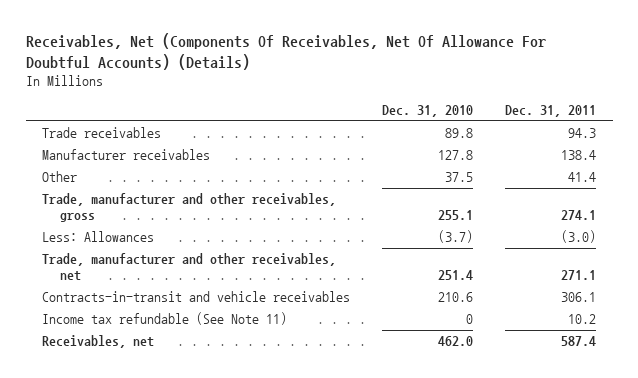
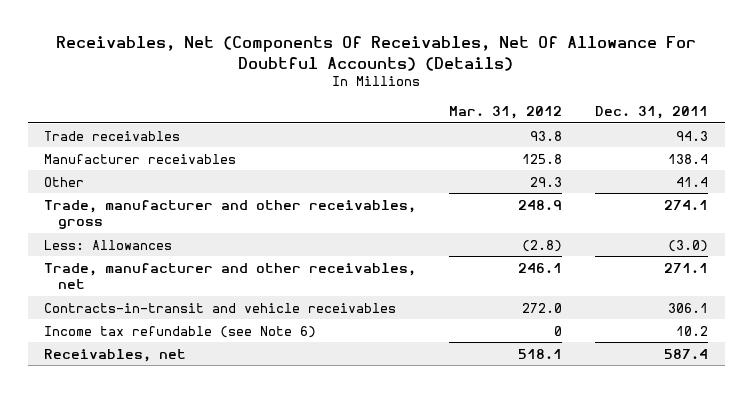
[382,104,474,117] Dec. 31, 2010 -> none
none -> [449,105,563,119] Mar. 31, 2012
[41,312,287,326] Income tax refundable (See Note 11) -> [44,325,317,338] Income tax refundable (see Note 6)

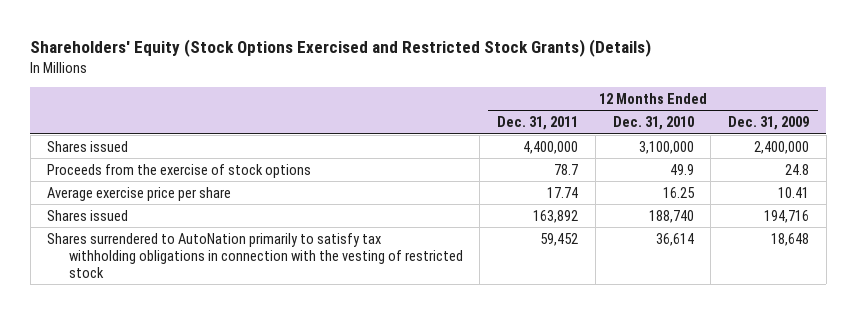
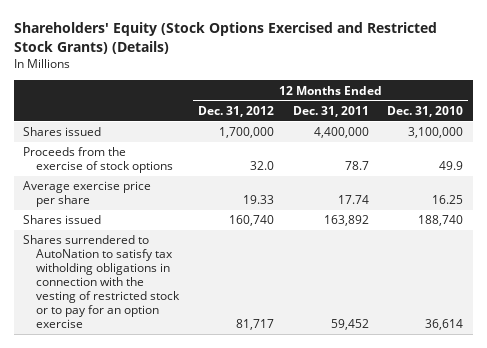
[728,116,810,131] Dec. 31, 2009 -> none
none -> [198,106,275,118] Dec. 31, 2012
[47,232,463,278] Shares surrendered to AutoNation primarily to satisfy tax withholding obligations in connection with the vesting of restricted stock -> [23,235,181,329] Shares surrendered to AutoNation to satisfy tax witholding obligations in connection with the vesting of restricted stock or to pay for an option exercise

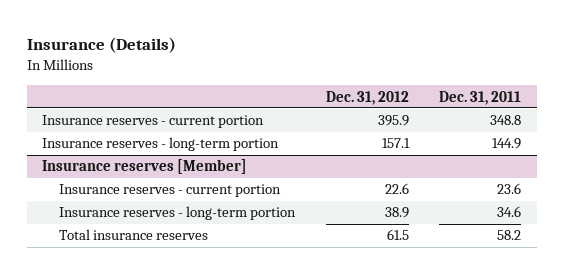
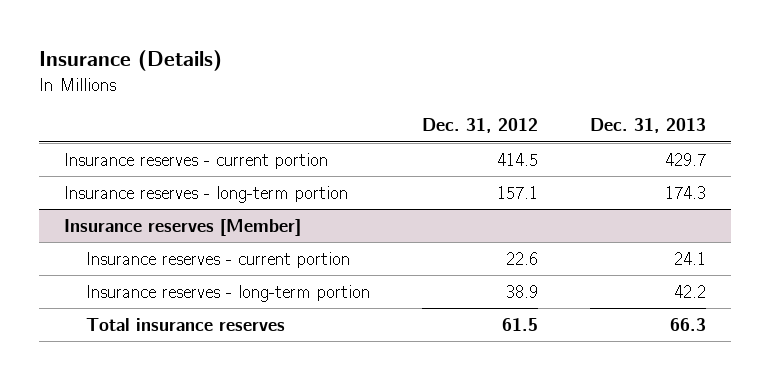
[439,90,522,105] Dec. 31, 2011 -> none
none -> [589,118,706,134] Dec. 31, 2013
[377,115,409,127] 395.9 -> [496,152,538,166] 414.5

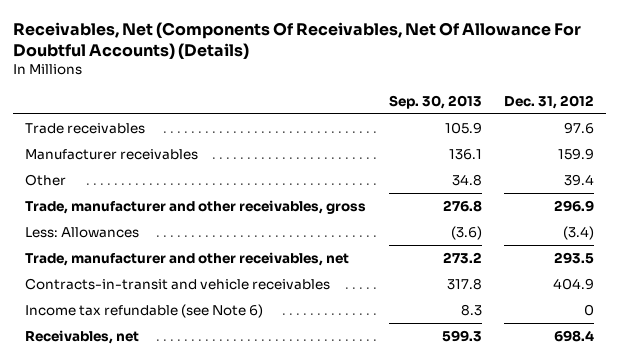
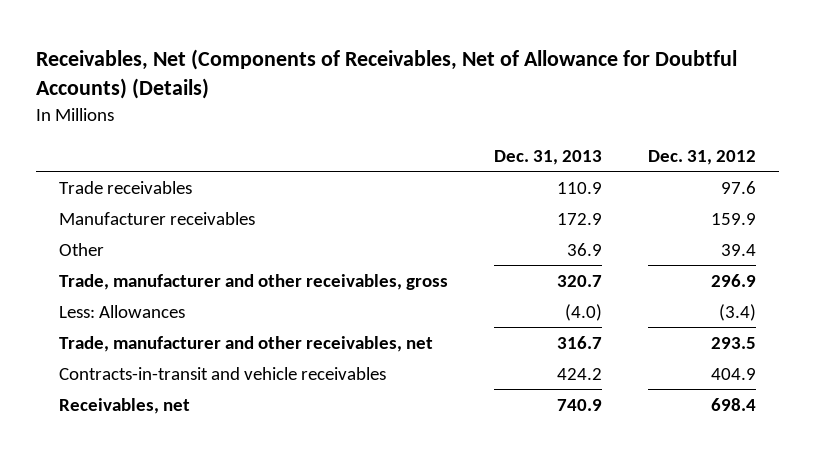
[13,21,582,59] Receivables, Net (Components Of Receivables, Net Of Allowance For Doubtful Accounts) (Details) -> [36,48,738,100] Receivables, Net (Components of Receivables, Net of Allowance for Doubtful Accounts) (Details)
[388,94,482,109] Sep. 30, 2013 -> none
none -> [493,149,602,165] Dec. 31, 2013
[24,303,263,318] Income tax refundable (see Note 6) -> none

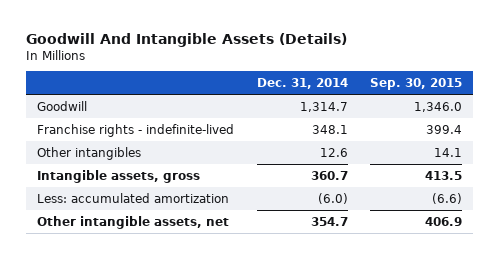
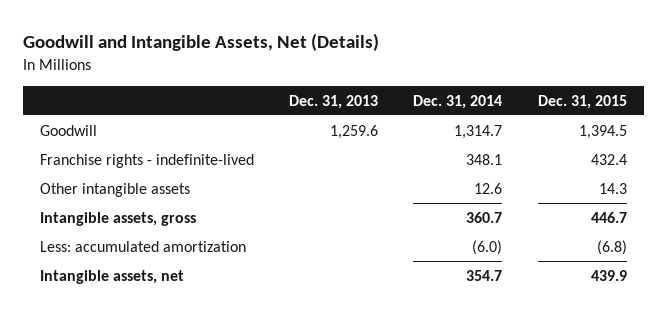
[26,33,348,48] Goodwill And Intangible Assets (Details) -> [22,32,379,51] Goodwill and Intangible Assets, Net (Details)
[369,77,462,90] Sep. 30, 2015 -> none
none -> [289,94,379,109] Dec. 31, 2013
none -> [537,94,627,109] Dec. 31, 2015
[37,146,142,160] Other intangibles -> [40,182,191,197] Other intangible assets
[37,215,230,229] Other intangible assets, net -> [40,269,185,284] Intangible assets, net

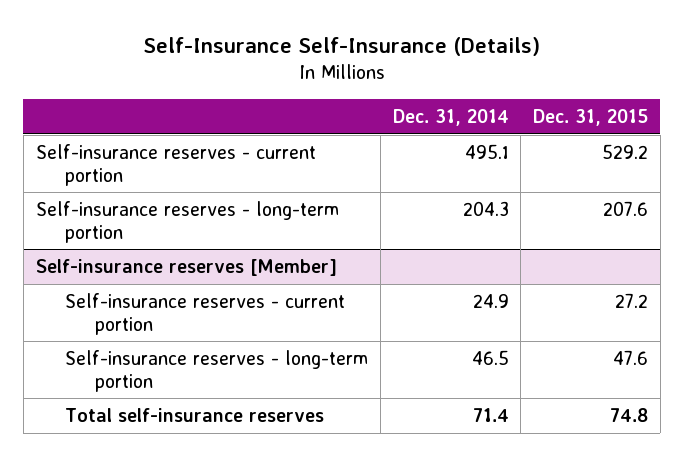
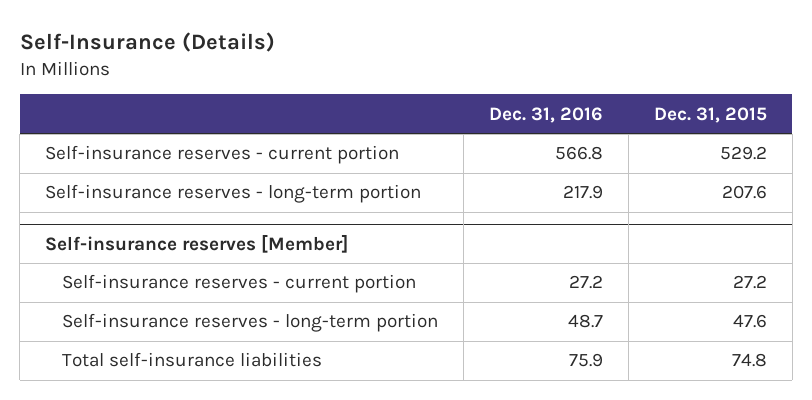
[142,37,540,57] Self-Insurance Self-Insurance (Details) -> [19,32,275,53] Self-Insurance (Details)
[392,108,509,126] Dec. 31, 2014 -> none
none -> [488,106,603,123] Dec. 31, 2016
[65,407,325,422] Total self-insurance reserves -> [62,352,323,368] Total self-insurance liabilities

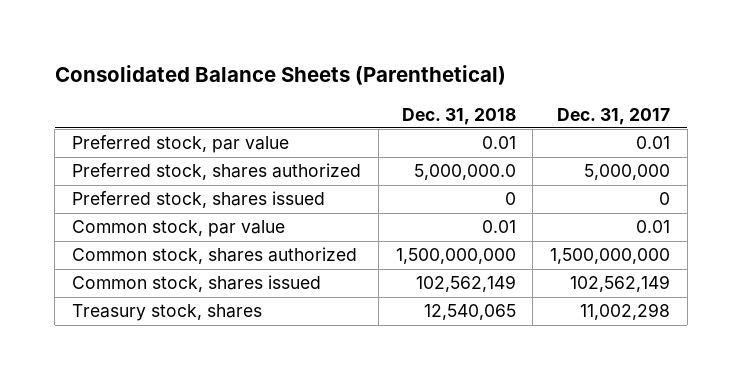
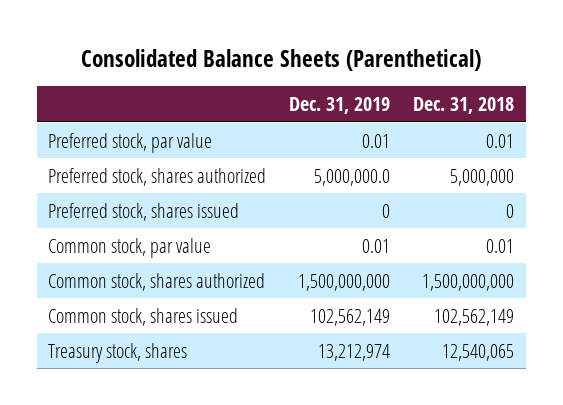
[557,107,671,125] Dec. 31, 2017 -> none
none -> [289,96,391,114] Dec. 31, 2019
[413,164,516,181] 5,000,000.0 -> [450,168,515,186] 5,000,000

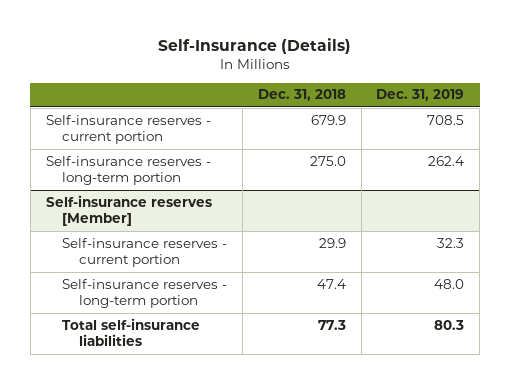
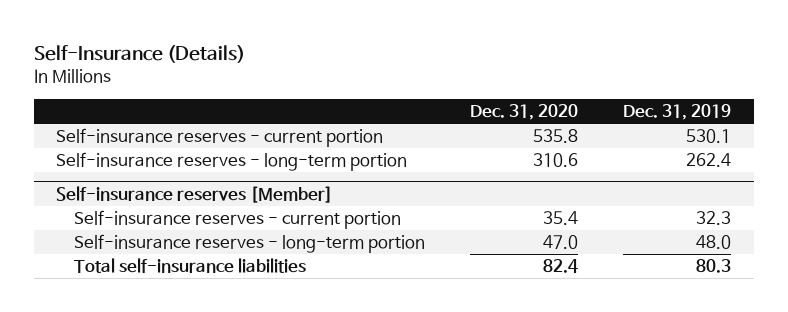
[257,89,346,102] Dec. 31, 2018 -> none
none -> [470,103,579,120] Dec. 31, 2020
[427,114,465,125] 708.5 -> [686,129,732,144] 530.1

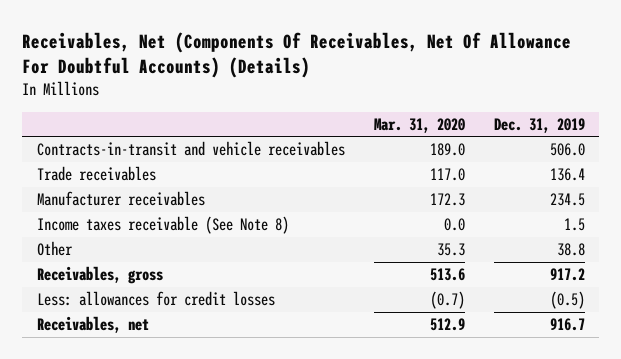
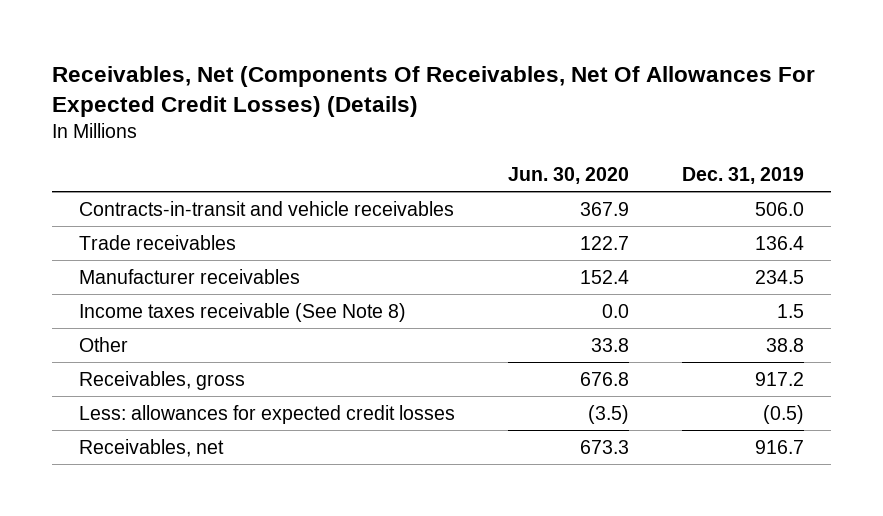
[22,31,572,79] Receivables, Net (Components Of Receivables, Net Of Allowance For Doubtful Accounts) (Details) -> [51,65,815,117] Receivables, Net (Components Of Receivables, Net Of Allowances For Expected Credit Losses) (Details)
[373,117,465,133] Mar. 31, 2020 -> none
none -> [507,167,629,185] Jun. 30, 2020
[36,291,275,307] Less: allowances for credit losses -> [78,404,455,424] Less: allowances for expected credit losses

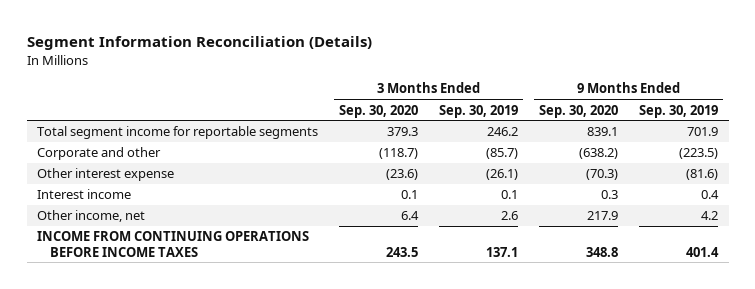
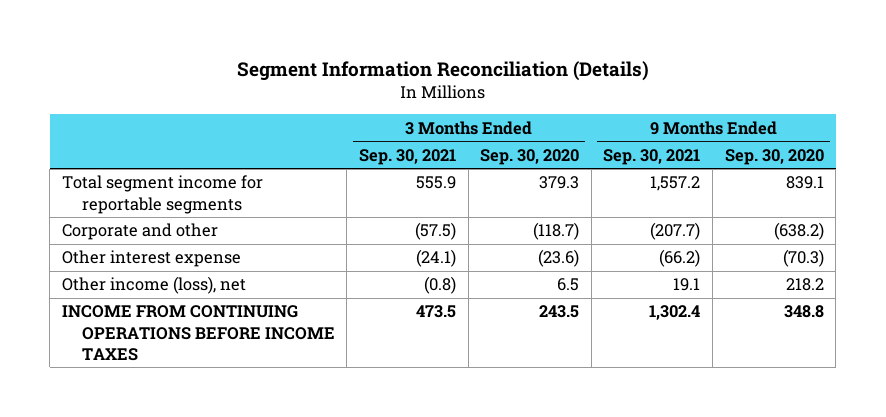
[439,104,519,118] Sep. 30, 2019 -> none
[639,104,719,118] Sep. 30, 2019 -> none
none -> [358,148,456,165] Sep. 30, 2021
none -> [603,148,701,165] Sep. 30, 2021
[37,189,132,200] Interest income -> none
[37,210,146,223] Other income, net -> [62,276,247,295] Other income (loss), net
[401,211,420,221] 6.4 -> [557,278,580,292] 6.5
[587,211,619,221] 217.9 -> [785,278,824,292] 218.2

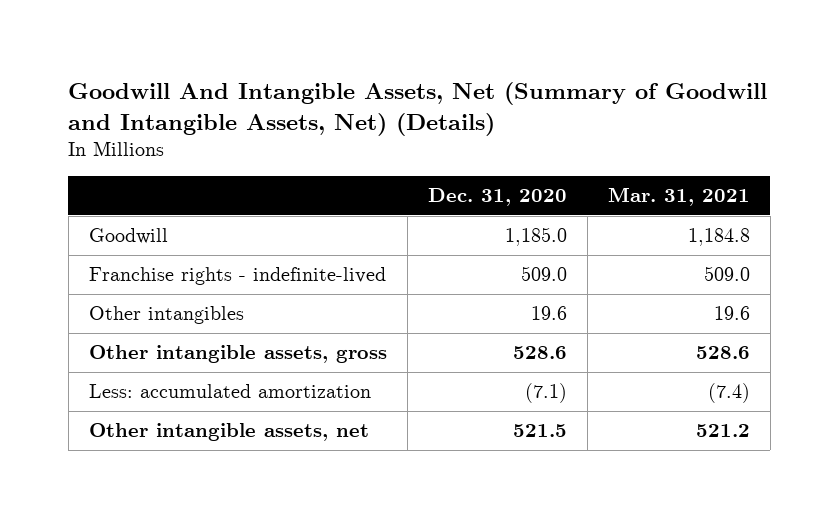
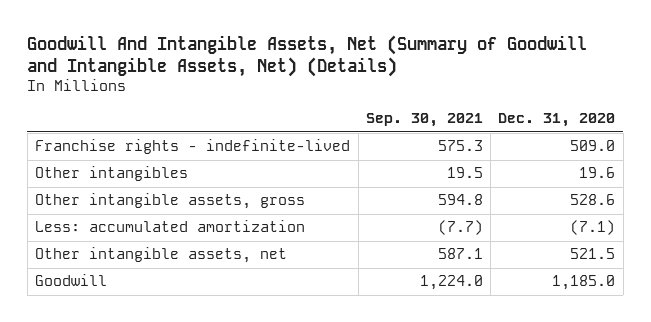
[607,187,750,207] Mar. 31, 2021 -> none
none -> [365,113,483,128] Sep. 30, 2021
[88,228,168,245] Goodwill -> [35,274,108,287] Goodwill

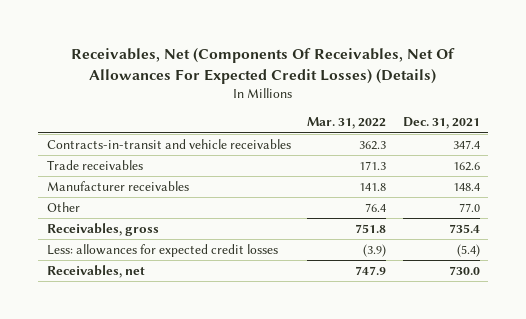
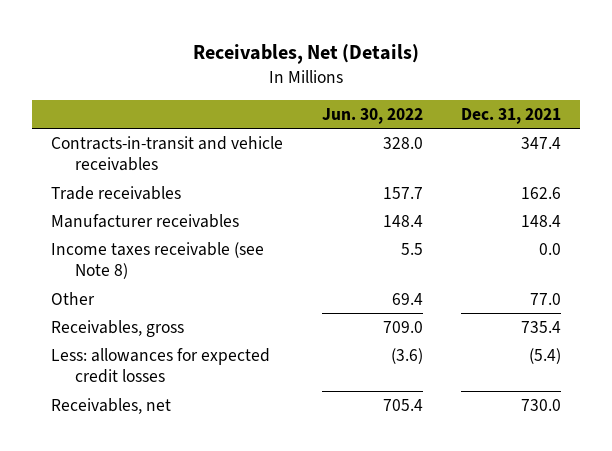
[71,48,456,84] Receivables, Net (Components Of Receivables, Net Of Allowances For Expected Credit Losses) (Details) -> [193,44,420,65] Receivables, Net (Details)
[307,117,387,130] Mar. 31, 2022 -> none
none -> [321,108,423,125] Jun. 30, 2022
none -> [51,241,265,280] Income taxes receivable (see Note 8)

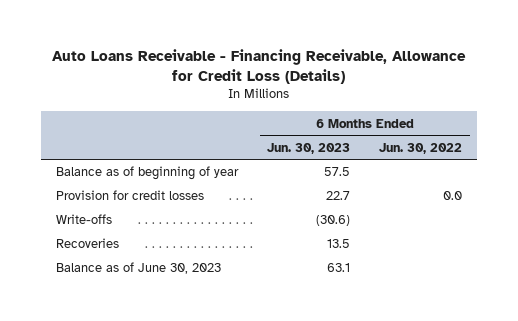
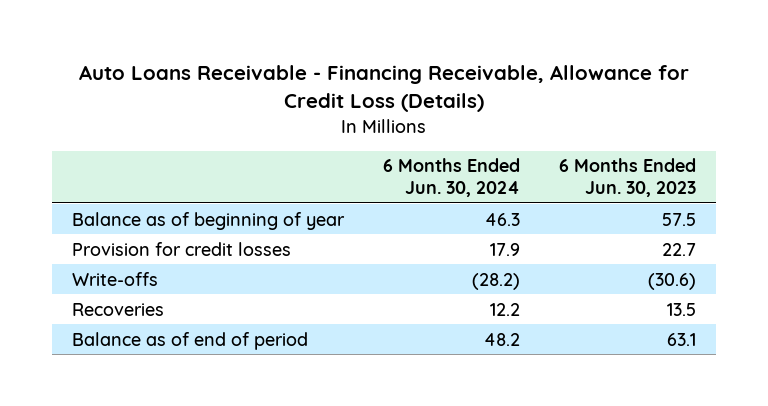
[379,142,463,154] Jun. 30, 2022 -> none
none -> [382,158,520,198] 6 Months Ended Jun. 30, 2024
[55,262,221,275] Balance as of June 30, 2023 -> [71,331,308,350] Balance as of end of period

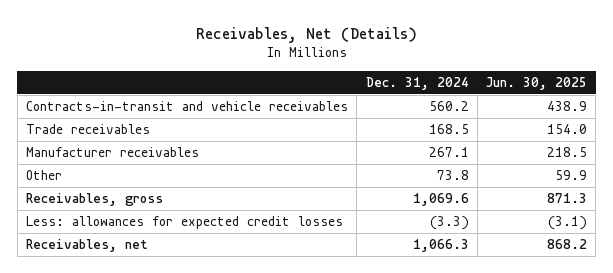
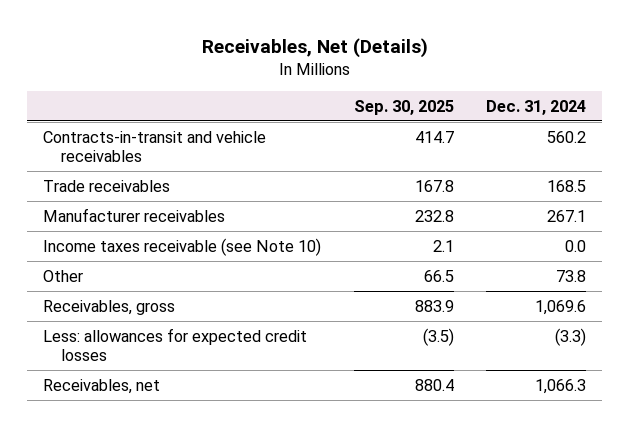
[486,76,588,90] Jun. 30, 2025 -> none
none -> [353,99,454,115] Sep. 30, 2025
none -> [43,237,322,256] Income taxes receivable (see Note 10)

